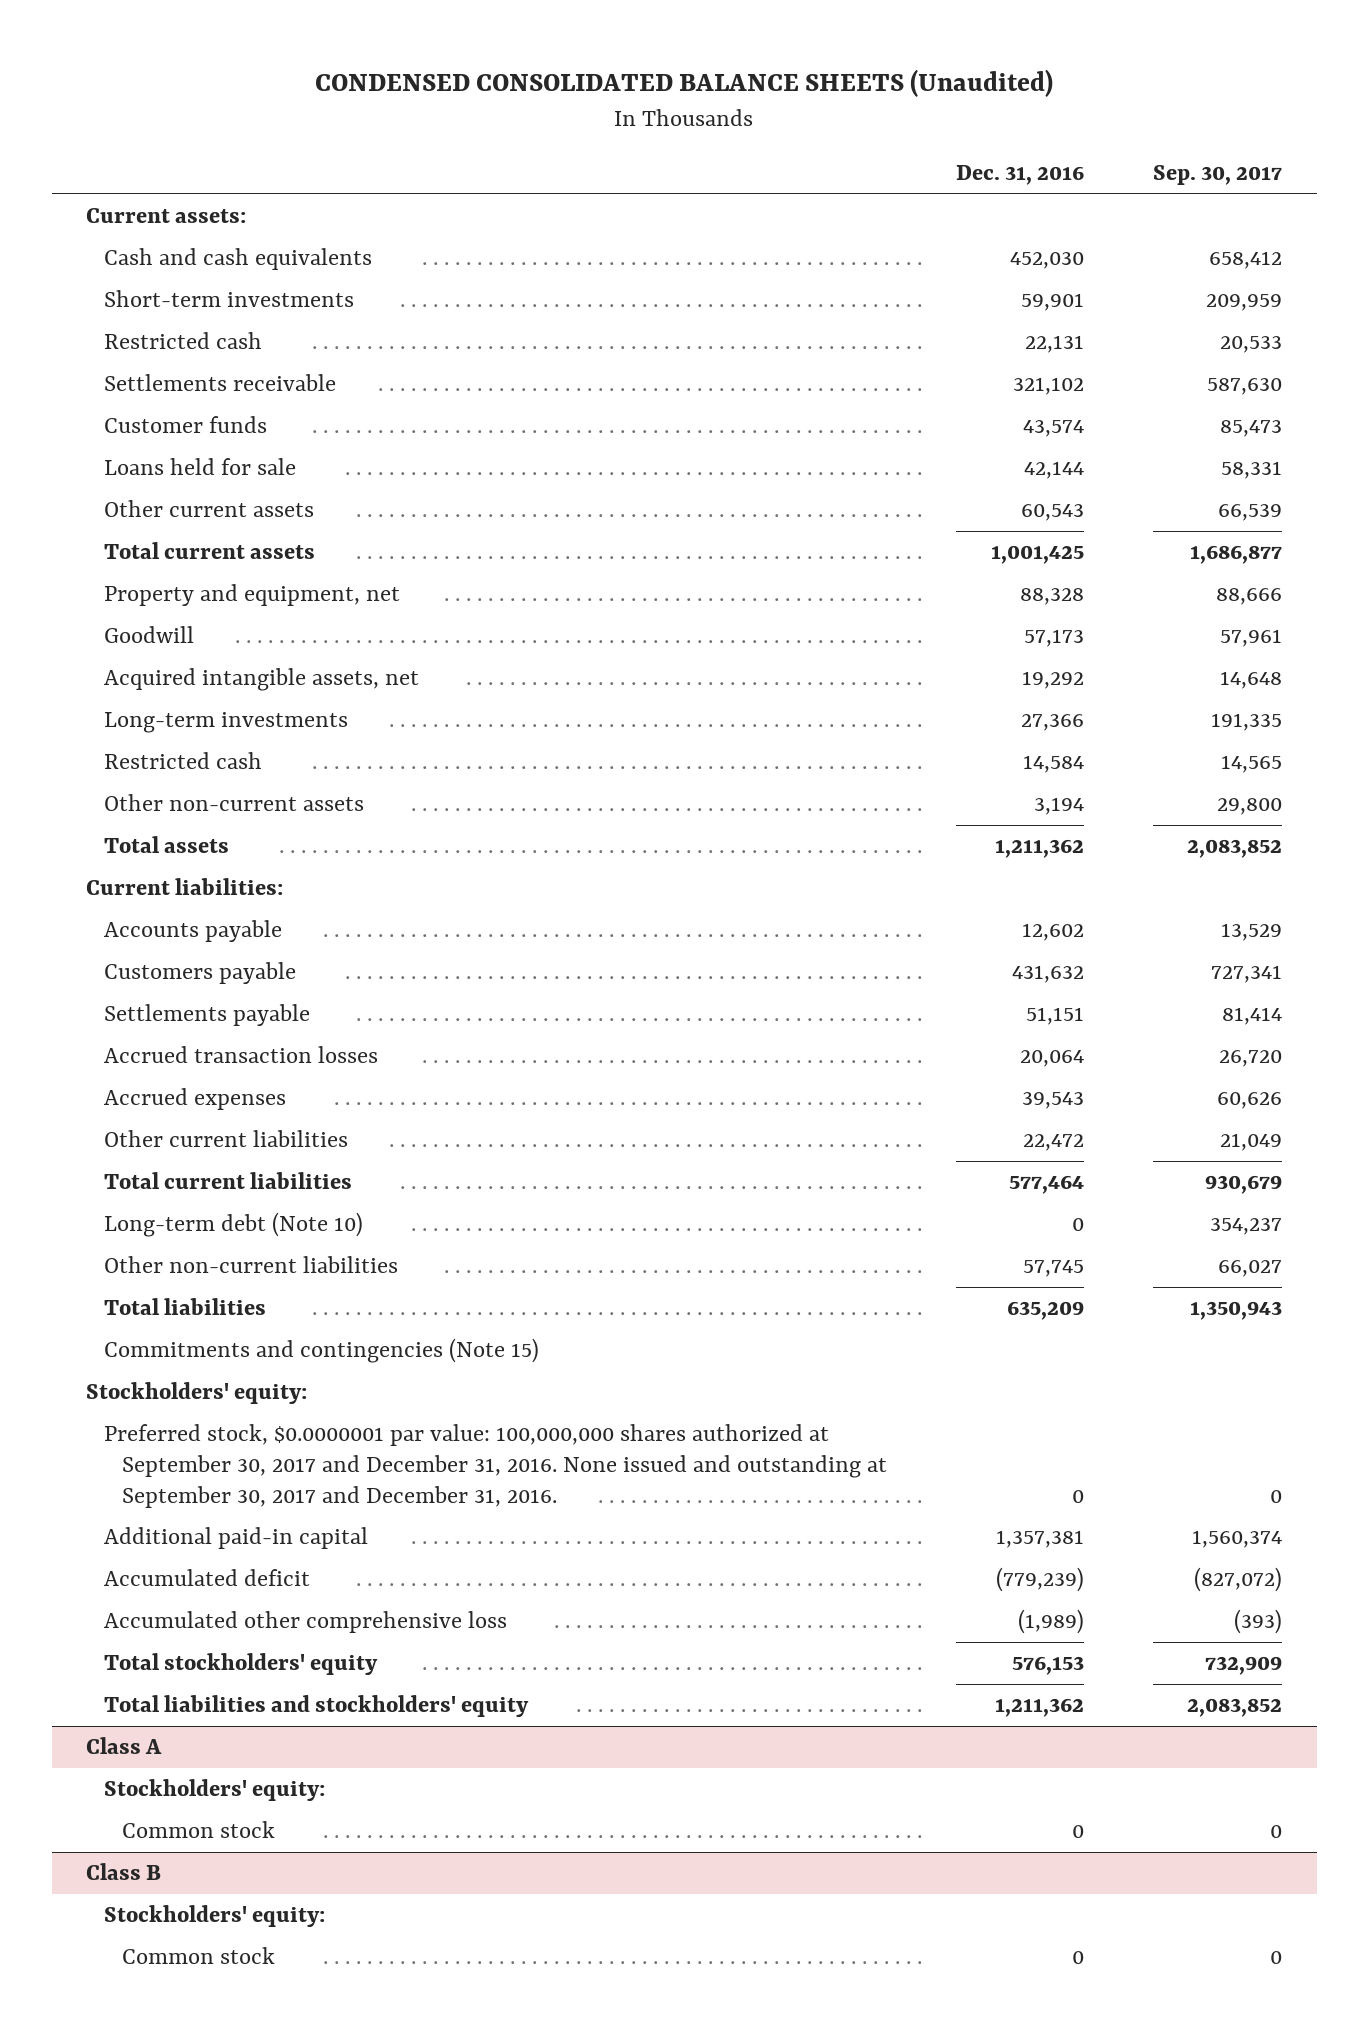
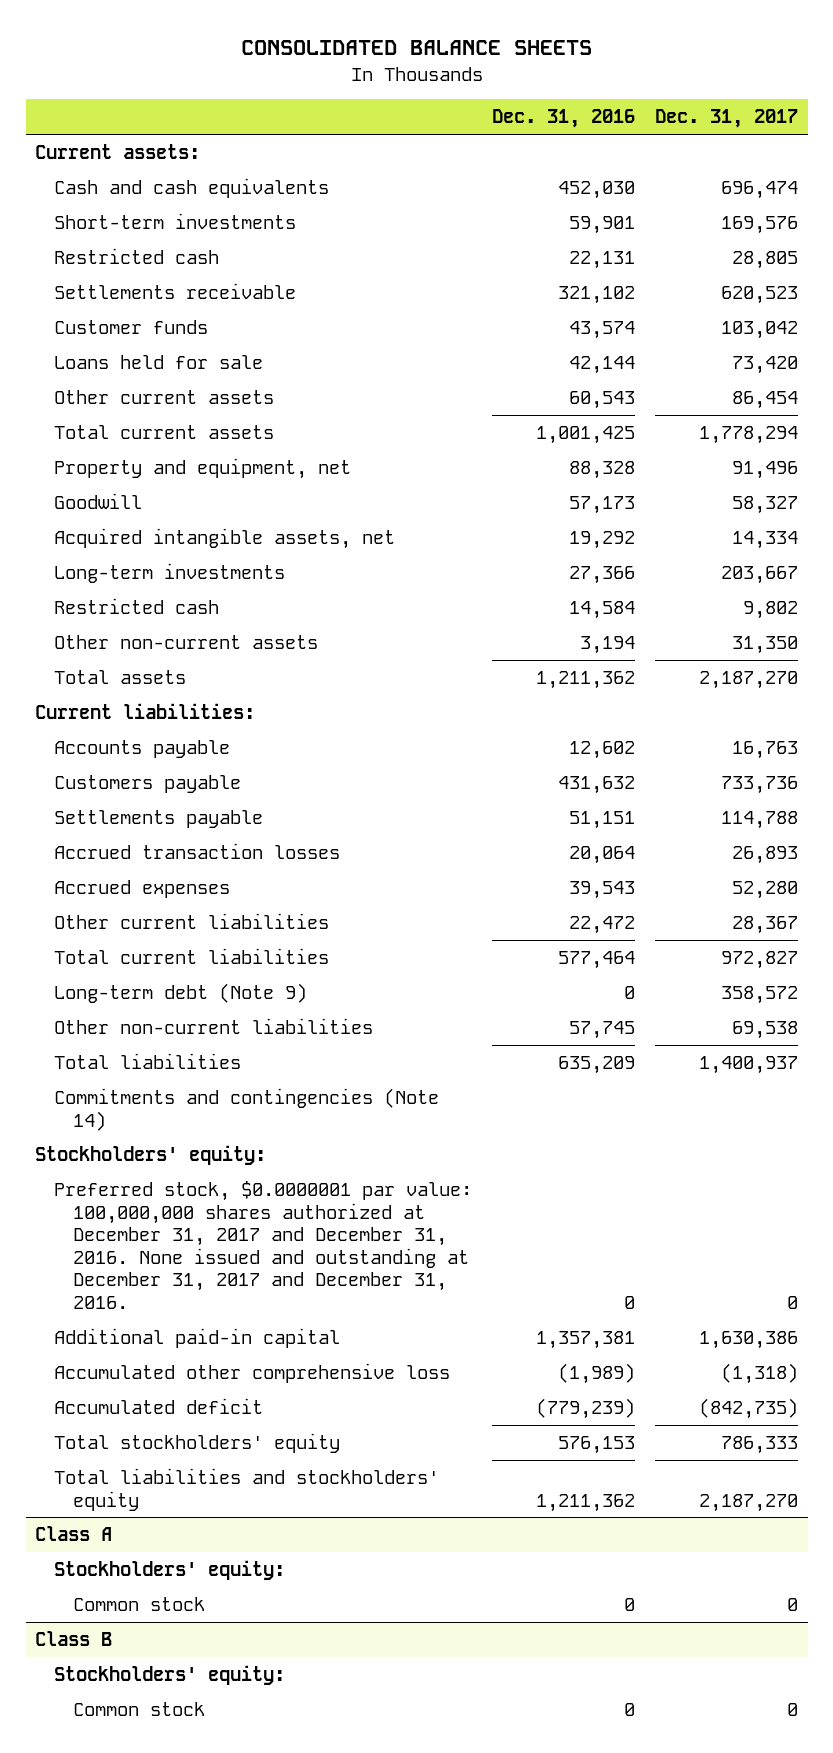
[315,69,1054,98] CONDENSED CONSOLIDATED BALANCE SHEETS (Unaudited) -> [240,39,592,55] CONSOLIDATED BALANCE SHEETS
[1153,164,1283,185] Sep. 30, 2017 -> none
none -> [654,109,798,129] Dec. 31, 2017
[104,1212,364,1238] Long-term debt (Note 10) -> [54,983,308,1004] Long-term debt (Note 9)
[104,1338,540,1364] Commitments and contingencies (Note 15) -> [54,1088,440,1131] Commitments and contingencies (Note 14)
[104,1424,888,1508] Preferred stock, $0.0000001 par value: 100,000,000 shares authorized at September 30, 2017 and December 31, 2016. None issued and outstanding at September 30, 2017 and December 31, 2016. -> [54,1181,473,1310] Preferred stock, $0.0000001 par value: 100,000,000 shares authorized at December 31, 2017 and December 31, 2016. None issued and outstanding at December 31, 2017 and December 31, 2016.
[104,1569,311,1587] Accumulated deficit -> [54,1398,264,1415] Accumulated deficit

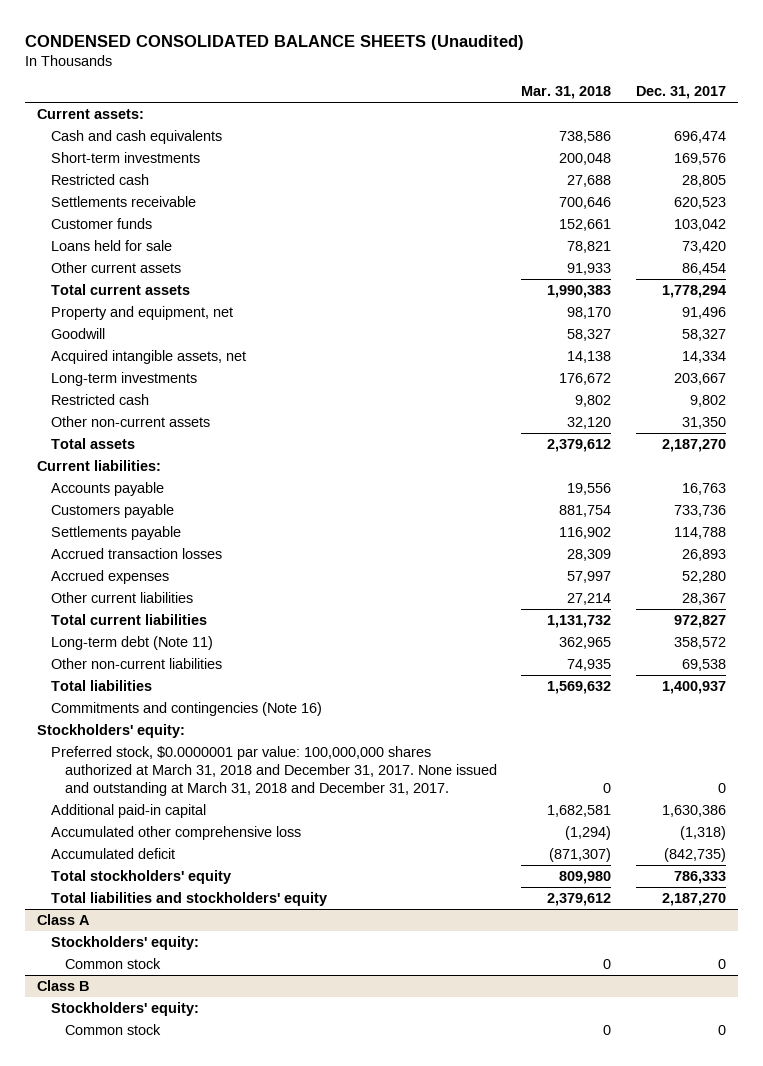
[240,39,592,55] CONSOLIDATED BALANCE SHEETS -> [25,35,525,51] CONDENSED CONSOLIDATED BALANCE SHEETS (Unaudited)
[491,109,635,129] Dec. 31, 2016 -> none
none -> [521,86,612,100] Mar. 31, 2018
[54,983,308,1004] Long-term debt (Note 9) -> [50,635,213,650] Long-term debt (Note 11)
[54,1088,440,1131] Commitments and contingencies (Note 14) -> [50,701,322,716] Commitments and contingencies (Note 16)
[54,1181,473,1310] Preferred stock, $0.0000001 par value: 100,000,000 shares authorized at December 31, 2017 and December 31, 2016. None issued and outstanding at December 31, 2017 and December 31, 2016. -> [50,745,497,797] Preferred stock, $0.0000001 par value: 100,000,000 shares authorized at March 31, 2018 and December 31, 2017. None issued and outstanding at March 31, 2018 and December 31, 2017.

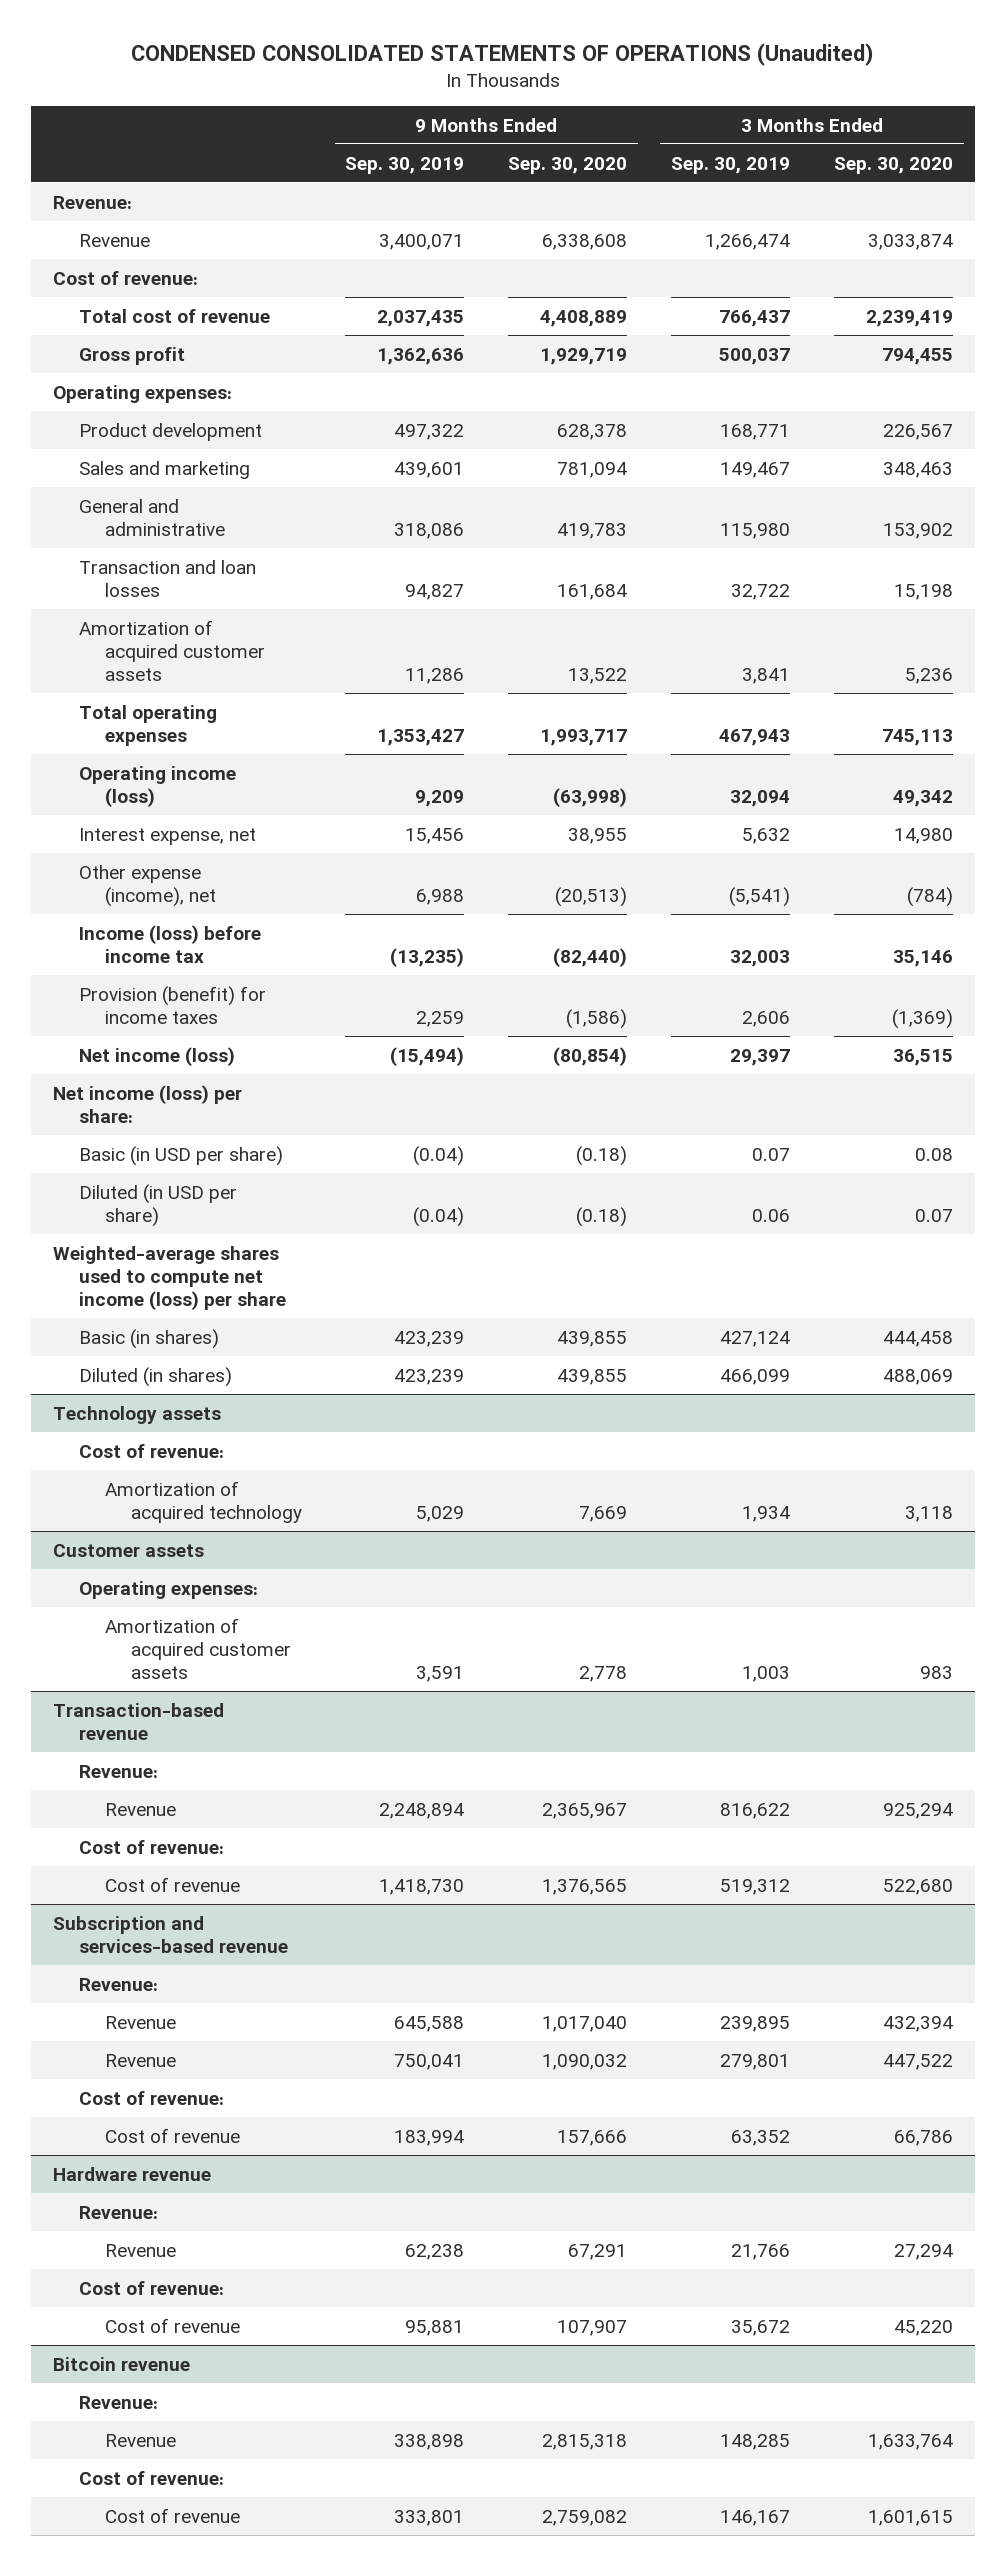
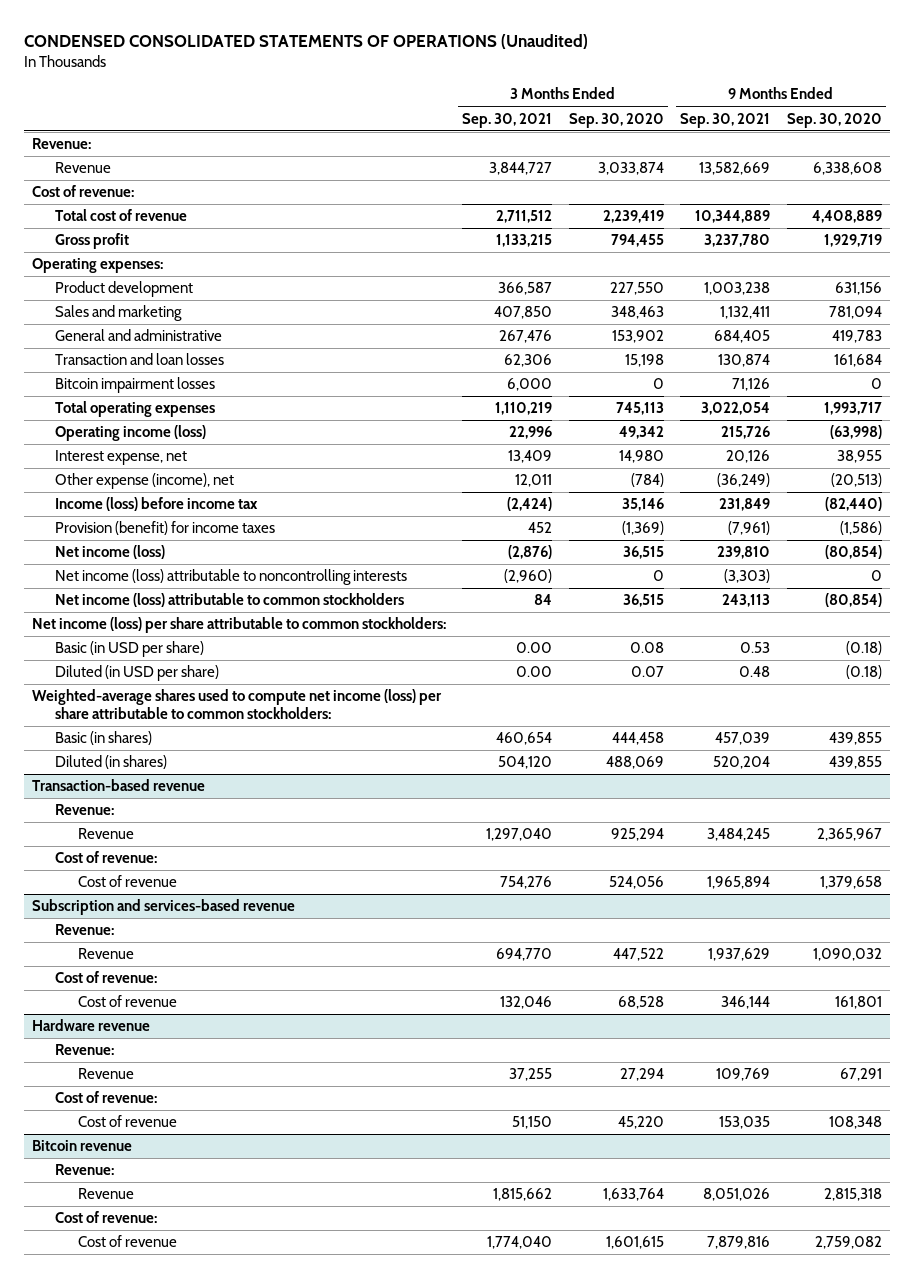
[345,156,465,174] Sep. 30, 2019 -> none
[671,156,791,174] Sep. 30, 2019 -> none
none -> [462,112,553,128] Sep. 30, 2021
none -> [680,112,771,128] Sep. 30, 2021
[557,423,628,440] 628,378 -> [834,282,882,296] 631,156
[883,423,954,440] 226,567 -> [609,282,664,296] 227,550
[79,619,265,681] Amortization of acquired customer assets -> none
none -> [55,377,216,394] Bitcoin impairment losses
none -> [55,569,408,586] Net income (loss) attributable to noncontrolling interests
none -> [55,593,405,608] Net income (loss) attributable to common stockholders
[53,1084,243,1123] Net income (loss) per share: -> [31,617,446,634] Net income (loss) per share attributable to common stockholders:
[53,1245,287,1310] Weighted-average shares used to compute net income (loss) per share -> [31,689,442,719] Weighted-average shares used to compute net income (loss) per share attributable to common stockholders:
[53,1405,222,1424] Technology assets -> none
[79,1443,225,1458] Cost of revenue: -> none
[104,1480,302,1523] Amortization of acquired technology -> none
[53,1543,205,1557] Customer assets -> none
[79,1580,259,1599] Operating expenses: -> none
[104,1617,291,1679] Amortization of acquired customer assets -> none
[542,1878,628,1895] 1,376,565 -> [819,876,882,890] 1,379,658
[883,1878,954,1895] 522,680 -> [608,876,664,890] 524,056
[104,2015,176,2029] Revenue -> none
[557,2129,628,2146] 157,666 -> [834,996,882,1010] 161,801
[894,2129,954,2146] 66,786 -> [617,996,664,1010] 68,528
[557,2319,628,2336] 107,907 -> [828,1116,882,1130] 108,348

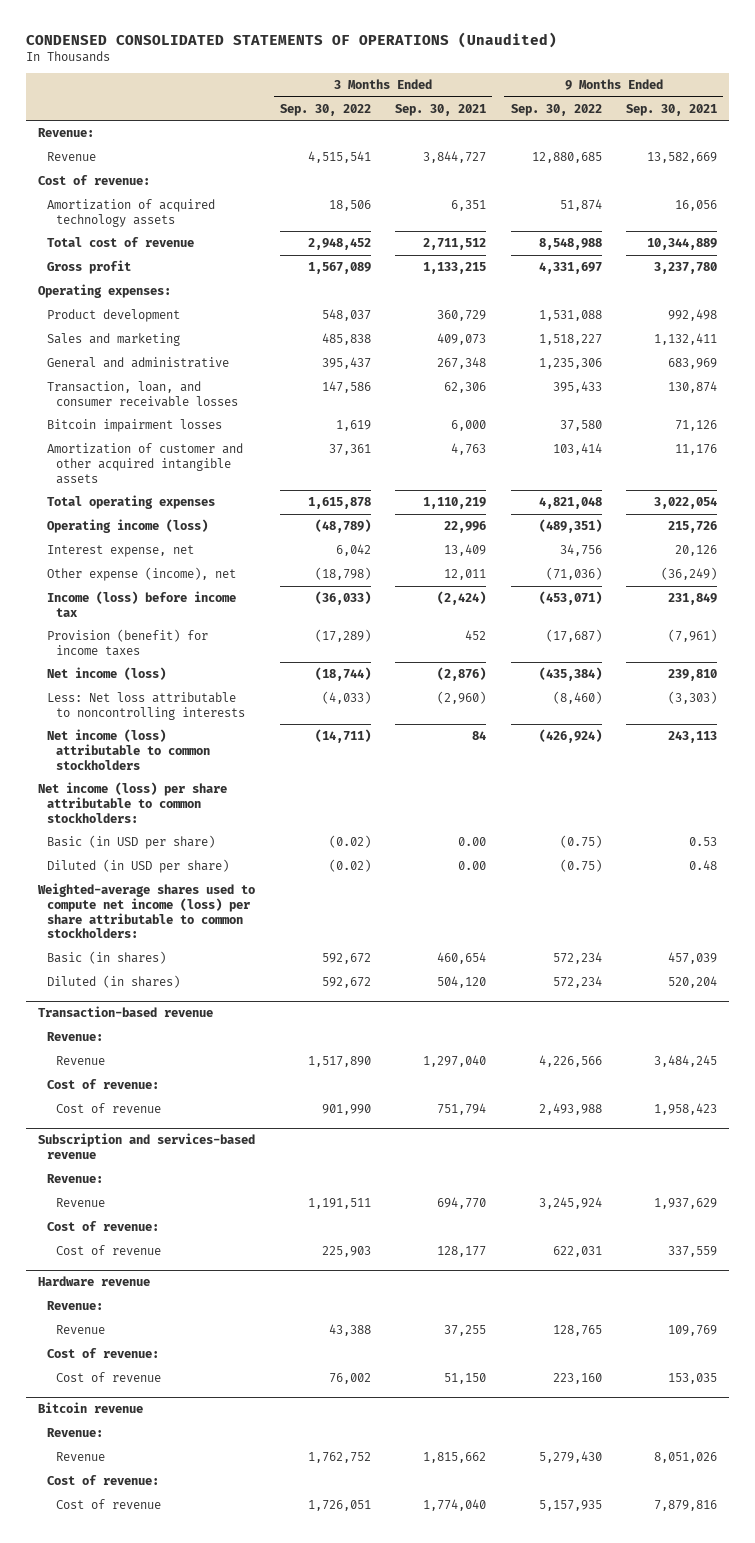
[568,112,664,128] Sep. 30, 2020 -> none
[786,112,882,128] Sep. 30, 2020 -> none
none -> [279,103,371,116] Sep. 30, 2022
none -> [510,103,602,116] Sep. 30, 2022
none -> [46,199,215,227] Amortization of acquired technology assets
[498,282,553,296] 366,587 -> [437,310,487,322] 360,729
[704,282,771,296] 1,003,238 -> [668,309,718,322] 992,498
[494,306,553,320] 407,850 -> [437,333,487,346] 409,073
[499,330,553,344] 267,476 -> [437,357,487,370] 267,348
[714,330,771,344] 684,405 -> [668,358,718,370] 683,969
[55,353,225,366] Transaction and loan losses -> [46,381,238,407] Transaction, loan, and consumer receivable losses
none -> [46,443,243,484] Amortization of customer and other acquired intangible assets
[55,569,408,586] Net income (loss) attributable to noncontrolling interests -> [46,692,245,720] Less: Net loss attributable to noncontrolling interests
[500,876,553,890] 754,276 -> [437,1103,487,1116] 751,794
[707,876,771,890] 1,965,894 -> [654,1103,718,1116] 1,958,423
[500,996,553,1010] 132,046 -> [437,1246,487,1258] 128,177
[721,996,771,1010] 346,144 -> [668,1246,718,1258] 337,559

